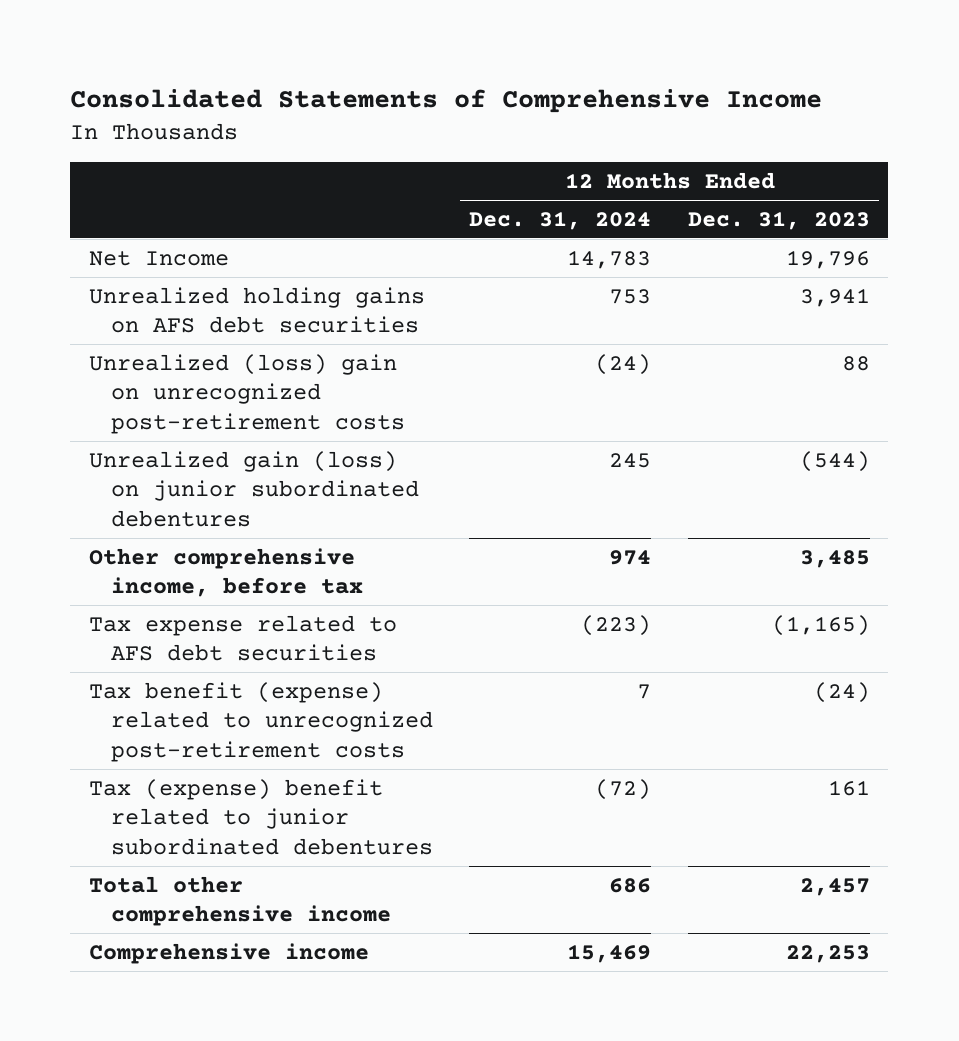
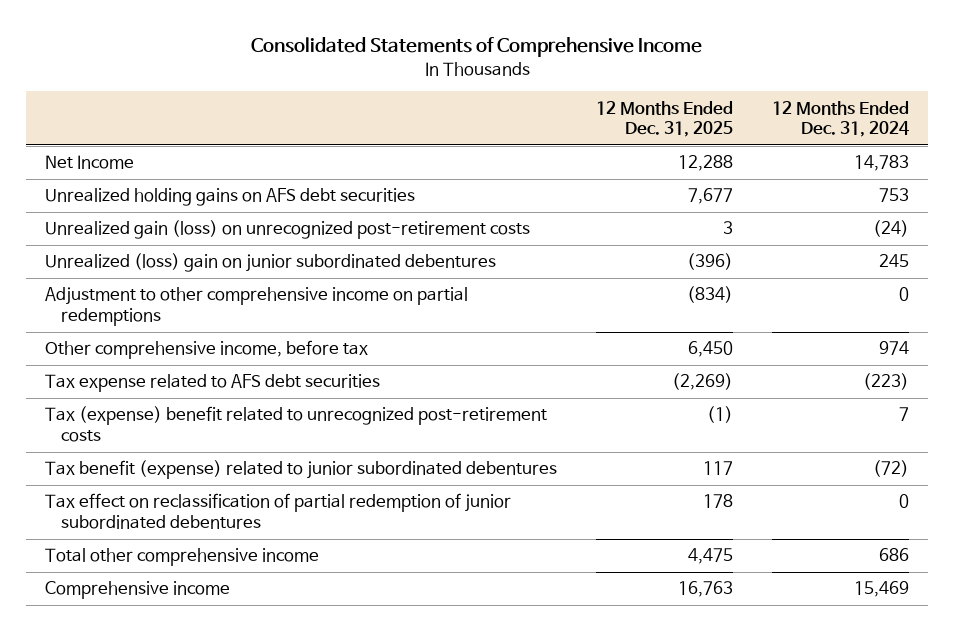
[687,210,870,230] Dec. 31, 2023 -> none
none -> [595,100,733,138] 12 Months Ended Dec. 31, 2025
[88,353,405,435] Unrealized (loss) gain on unrecognized post-retirement costs -> [45,220,531,240] Unrealized gain (loss) on unrecognized post-retirement costs
[88,450,419,528] Unrealized gain (loss) on junior subordinated debentures -> [45,253,497,273] Unrealized (loss) gain on junior subordinated debentures
none -> [45,287,469,327] Adjustment to other comprehensive income on partial redemptions
[88,681,433,763] Tax benefit (expense) related to unrecognized post-retirement costs -> [45,406,548,443] Tax (expense) benefit related to unrecognized post-retirement costs
[88,778,433,856] Tax (expense) benefit related to junior subordinated debentures -> [45,460,558,480] Tax benefit (expense) related to junior subordinated debentures
none -> [45,493,512,530] Tax effect on reclassification of partial redemption of junior subordinated debentures

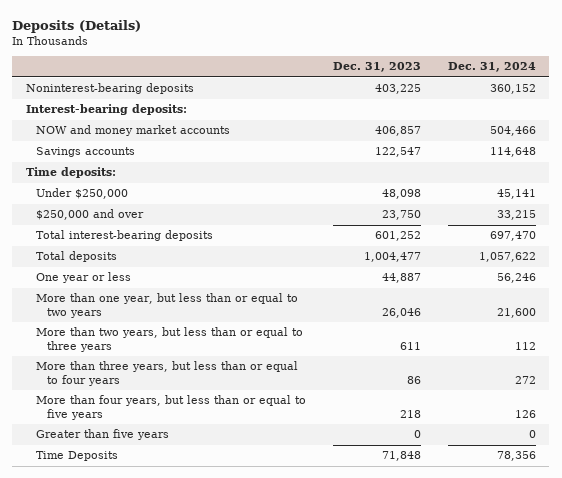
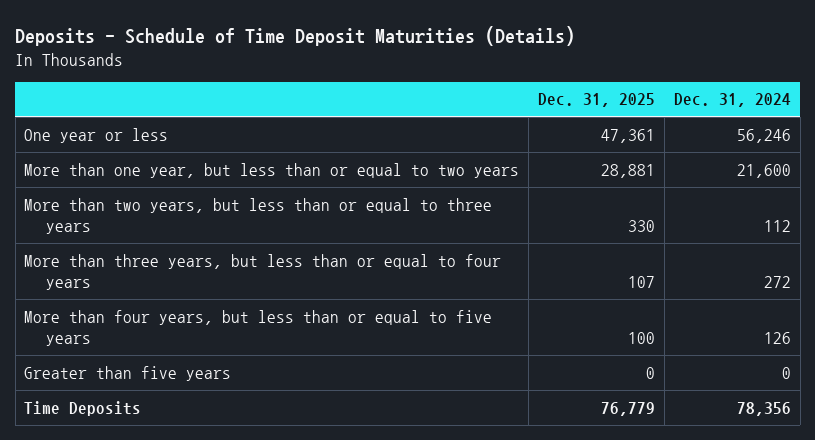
[12,19,142,33] Deposits (Details) -> [15,25,576,46] Deposits - Schedule of Time Deposit Maturities (Details)
[332,62,421,73] Dec. 31, 2023 -> none
none -> [538,93,656,108] Dec. 31, 2025
[25,83,194,95] Noninterest-bearing deposits -> none
[25,104,187,116] Interest-bearing deposits: -> none
[36,125,231,137] NOW and money market accounts -> none
[36,147,136,158] Savings accounts -> none
[25,167,116,179] Time deposits: -> none
[36,188,129,200] Under $250,000 -> none
[36,209,145,221] $250,000 and over -> none
[36,230,214,242] Total interest-bearing deposits -> none
[36,251,118,263] Total deposits -> none

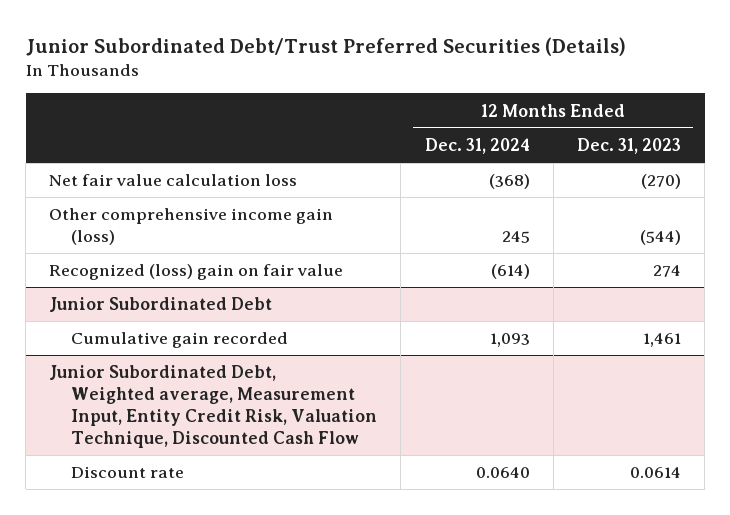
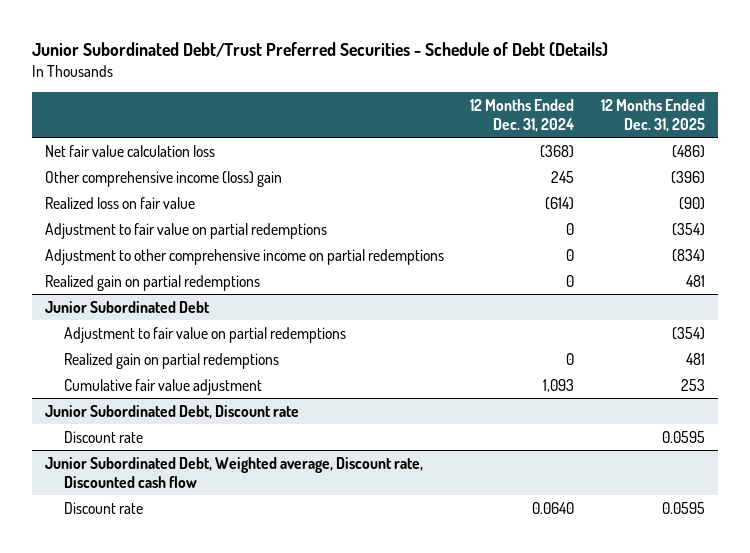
[25,36,626,56] Junior Subordinated Debt/Trust Preferred Securities (Details) -> [31,41,608,57] Junior Subordinated Debt/Trust Preferred Securities - Schedule of Debt (Details)
[576,138,681,155] Dec. 31, 2023 -> none
none -> [600,98,705,132] 12 Months Ended Dec. 31, 2025
[49,208,334,246] Other comprehensive income gain (loss) -> [45,170,283,187] Other comprehensive income (loss) gain
[49,264,344,281] Recognized (loss) gain on fair value -> [45,196,196,209] Realized loss on fair value
none -> [45,222,328,239] Adjustment to fair value on partial redemptions
none -> [45,248,445,265] Adjustment to other comprehensive income on partial redemptions
none -> [45,274,261,291] Realized gain on partial redemptions
[49,365,378,448] Junior Subordinated Debt, Weighted average, Measurement Input, Entity Credit Risk, Valuation Technique, Discounted Cash Flow -> none
none -> [64,326,347,343] Adjustment to fair value on partial redemptions
none -> [64,352,280,369] Realized gain on partial redemptions
[71,332,289,349] Cumulative gain recorded -> [64,378,263,395] Cumulative fair value adjustment
none -> [45,404,300,419] Junior Subordinated Debt, Discount rate
none -> [64,430,144,443] Discount rate
none -> [45,456,424,488] Junior Subordinated Debt, Weighted average, Discount rate, Discounted cash flow

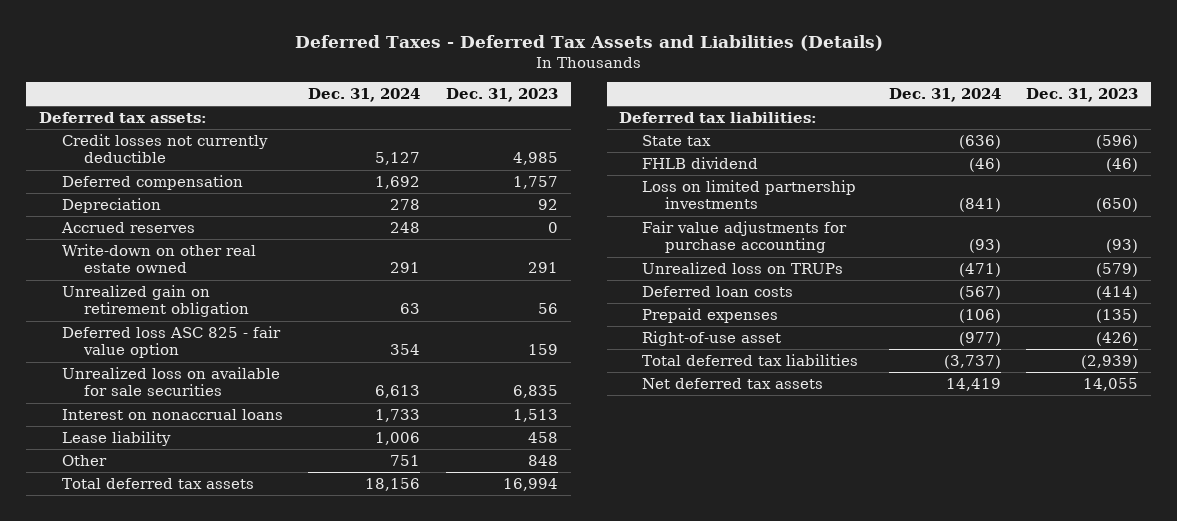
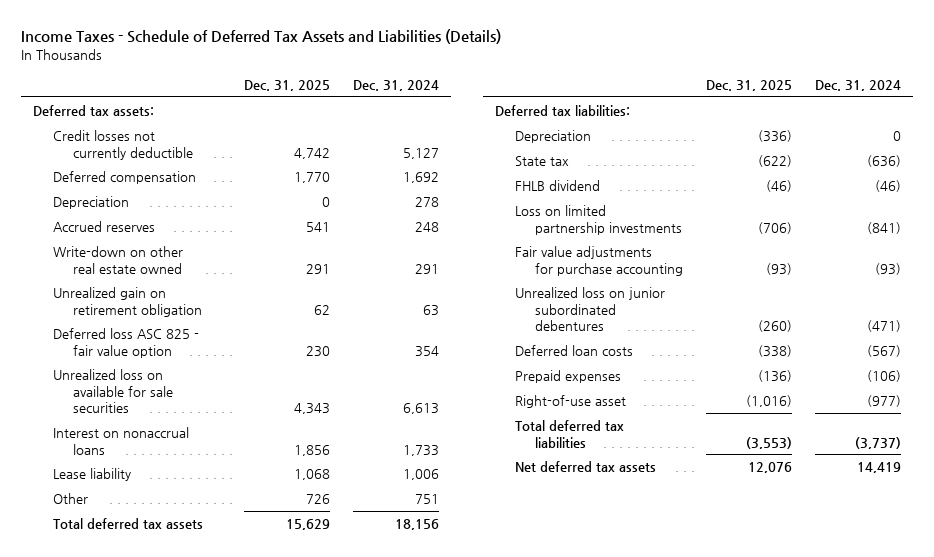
[294,35,883,52] Deferred Taxes - Deferred Tax Assets and Liabilities (Details) -> [21,29,502,45] Income Taxes - Schedule of Deferred Tax Assets and Liabilities (Details)
[445,87,558,102] Dec. 31, 2023 -> none
none -> [244,79,331,91] Dec. 31, 2025
none -> [514,129,591,143] Depreciation
[642,261,844,274] Unrealized loss on TRUPs -> [514,286,665,332] Unrealized loss on junior subordinated debentures

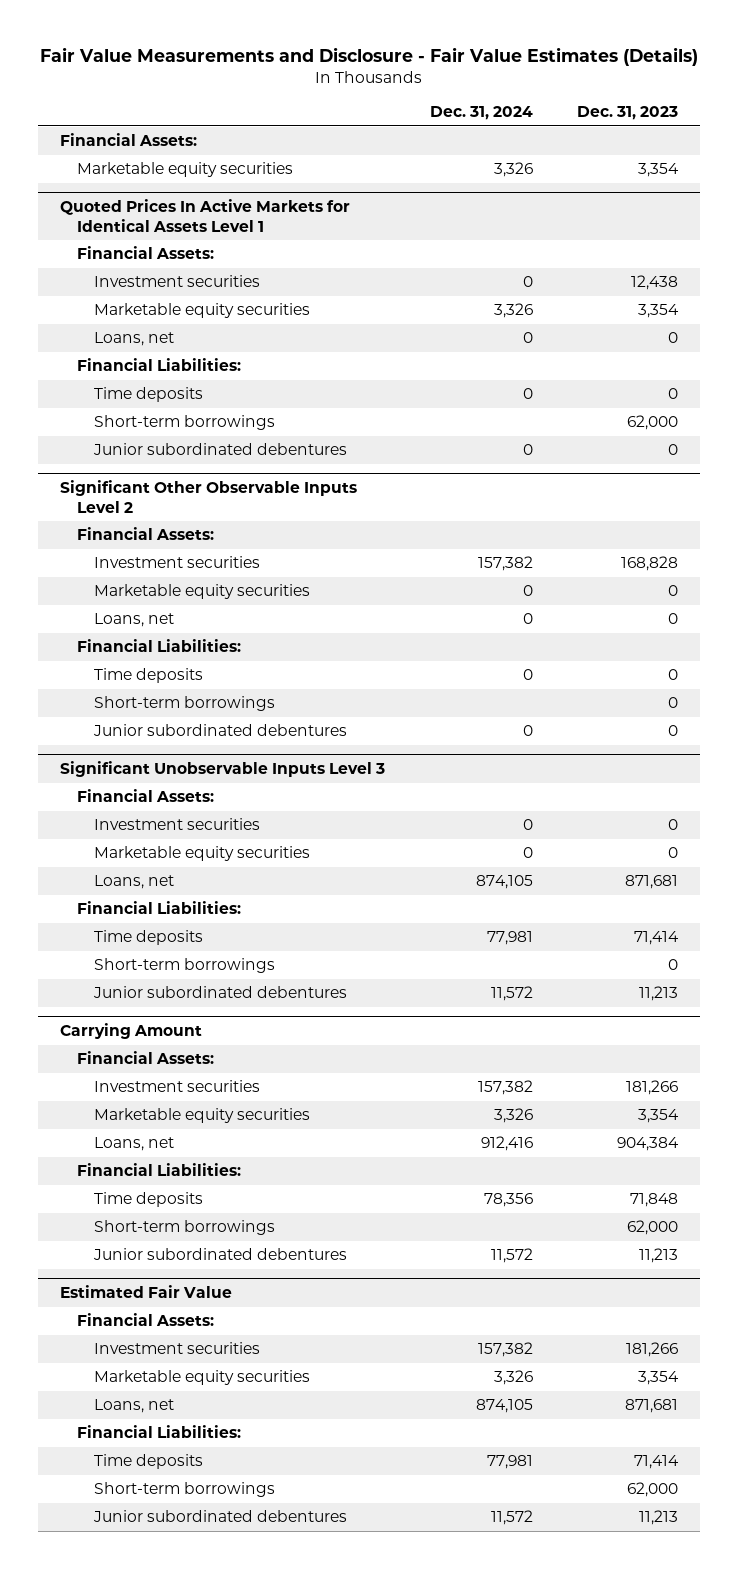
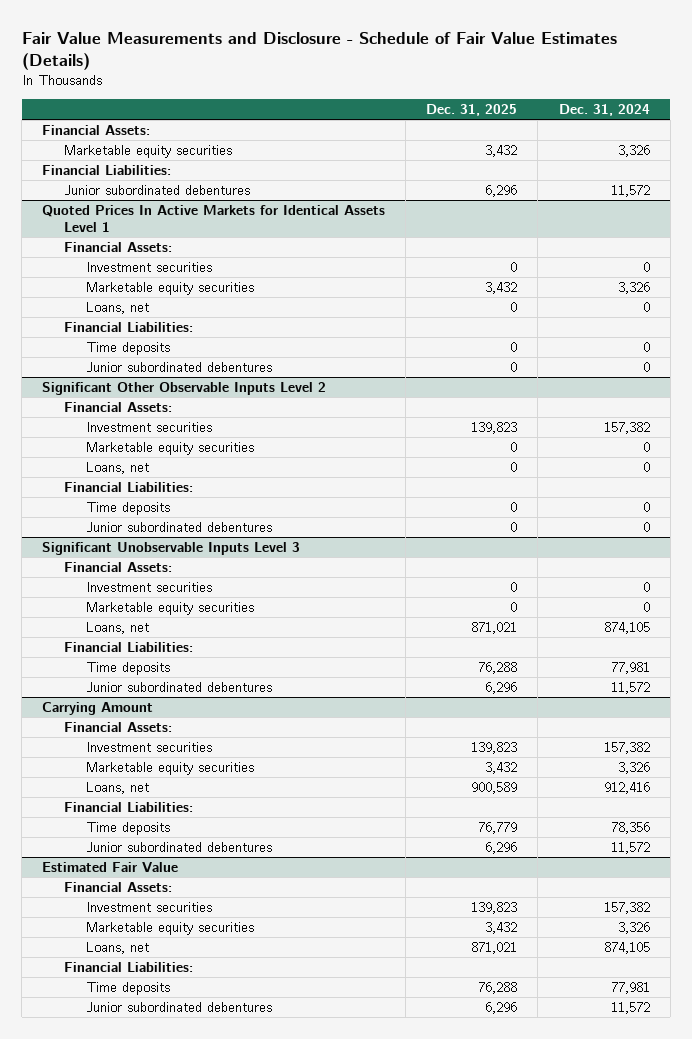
[40,47,699,67] Fair Value Measurements and Disclosure - Fair Value Estimates (Details) -> [21,31,617,70] Fair Value Measurements and Disclosure - Schedule of Fair Value Estimates (Details)
[576,106,678,121] Dec. 31, 2023 -> none
none -> [426,104,518,117] Dec. 31, 2025
none -> [42,165,172,176] Financial Liabilities:
none -> [63,185,250,196] Junior subordinated debentures
[94,415,276,431] Short-term borrowings -> none
[94,696,276,712] Short-term borrowings -> none
[94,958,276,974] Short-term borrowings -> none
[94,1220,276,1236] Short-term borrowings -> none
[94,1482,276,1498] Short-term borrowings -> none

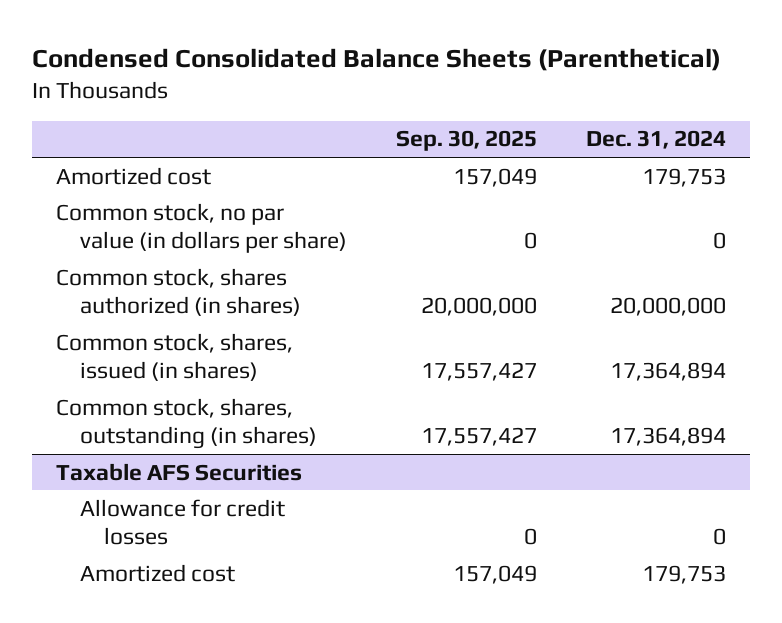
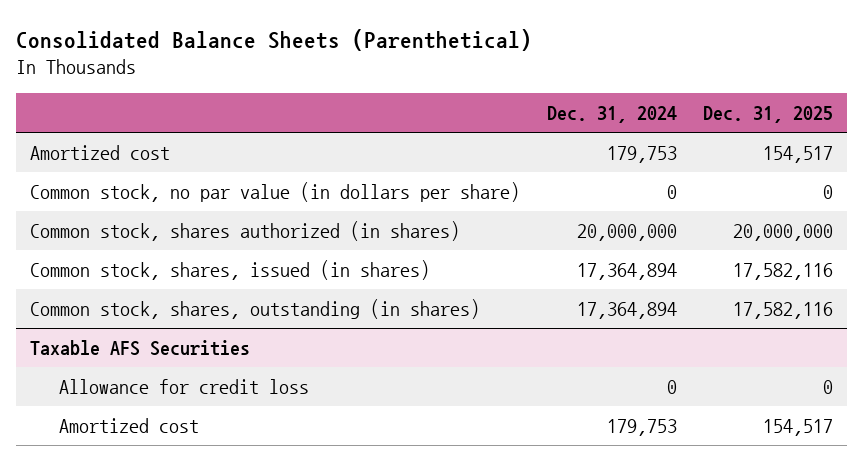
[31,48,721,72] Condensed Consolidated Balance Sheets (Parenthetical) -> [16,28,533,51] Consolidated Balance Sheets (Parenthetical)
[395,130,537,152] Sep. 30, 2025 -> none
none -> [703,105,834,123] Dec. 31, 2025
[80,498,286,546] Allowance for credit losses -> [58,378,309,394] Allowance for credit loss

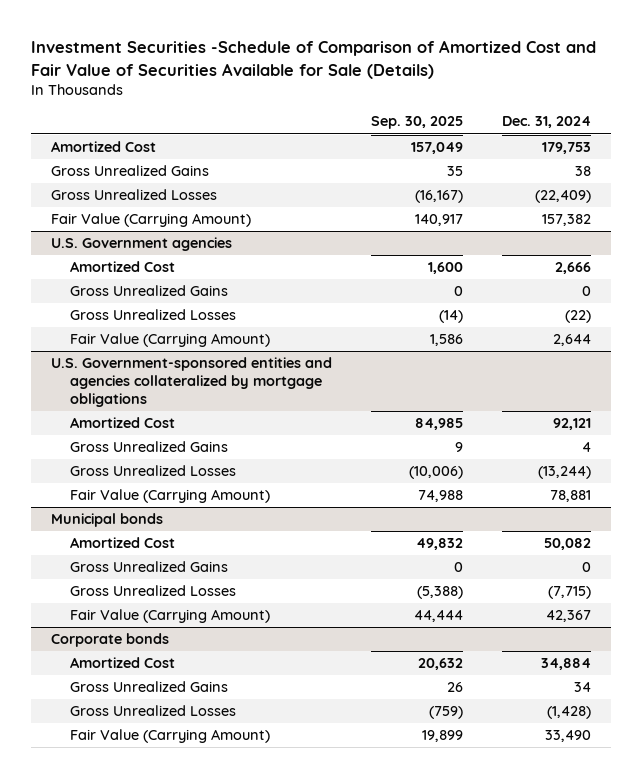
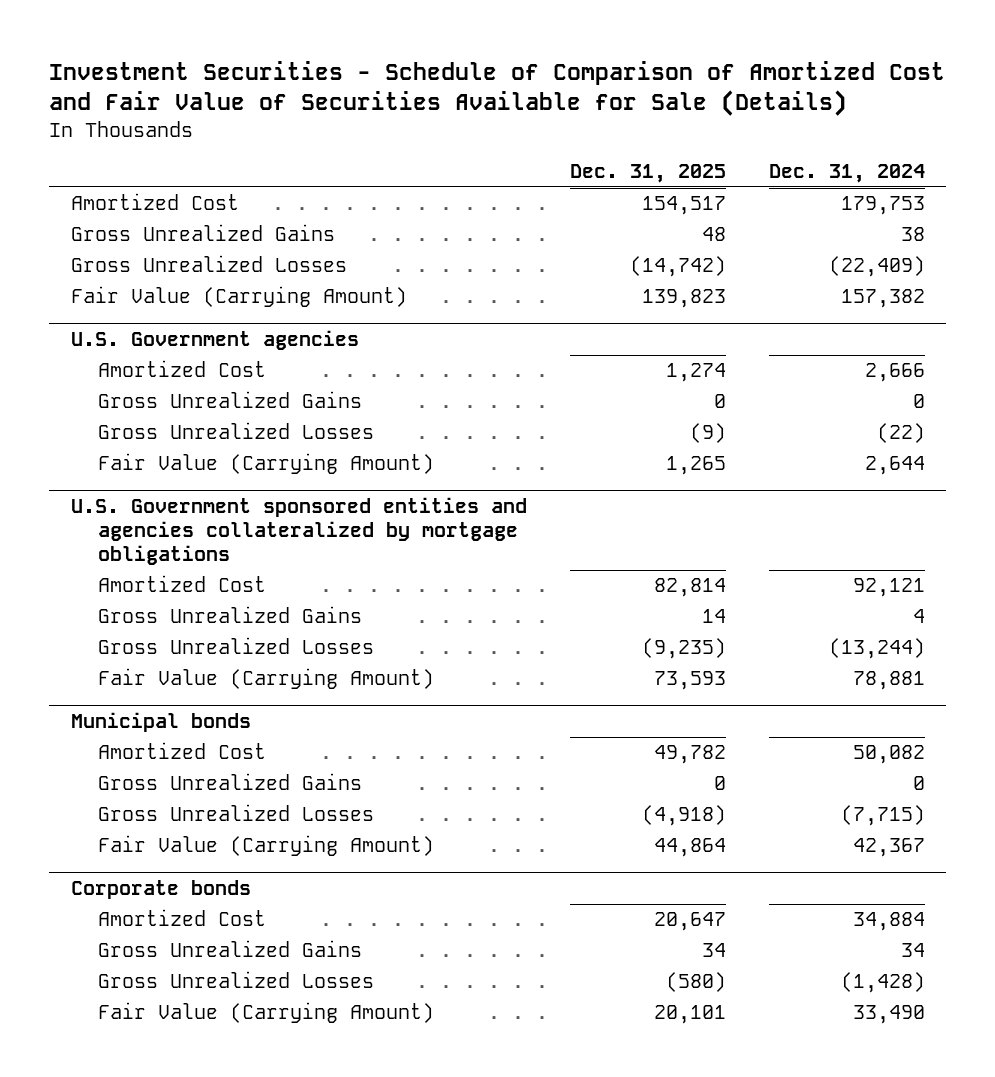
[31,40,597,79] Investment Securities -Schedule of Comparison of Amortized Cost and Fair Value of Securities Available for Sale (Details) -> [49,60,946,117] Investment Securities - Schedule of Comparison of Amortized Cost and Fair Value of Securities Available for Sale (Details)
[371,116,464,130] Sep. 30, 2025 -> none
none -> [569,164,726,184] Dec. 31, 2025
[50,357,332,408] U.S. Government-sponsored entities and agencies collateralized by mortgage obligations -> [70,497,527,566] U.S. Government sponsored entities and agencies collateralized by mortgage obligations

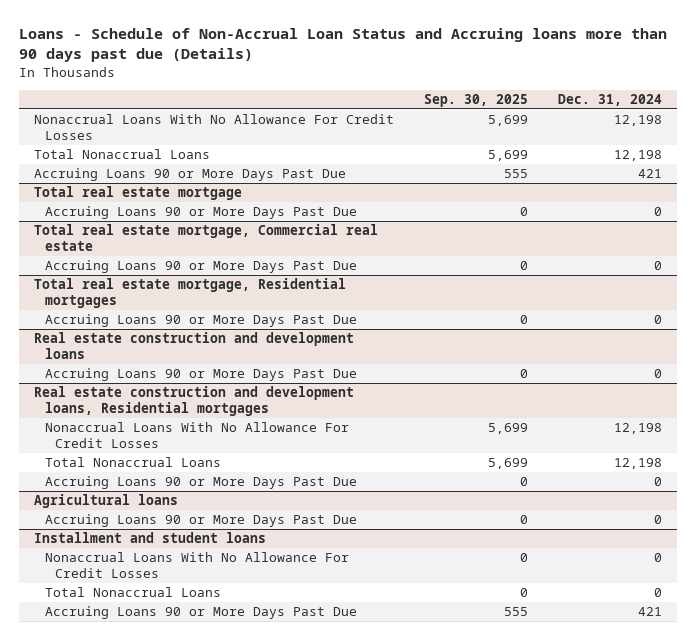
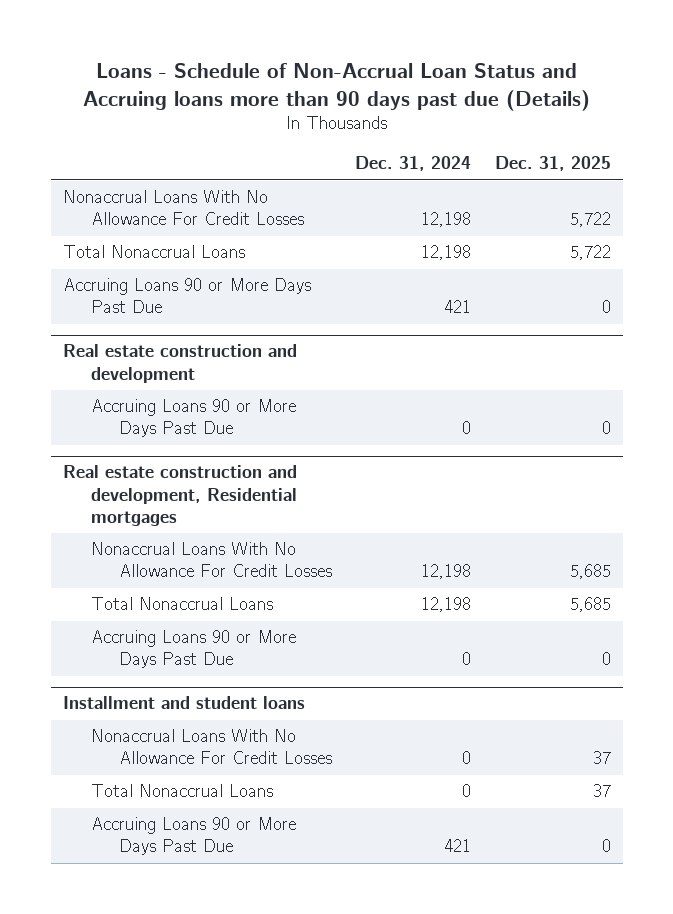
[424,93,529,107] Sep. 30, 2025 -> none
none -> [494,156,611,172] Dec. 31, 2025
[34,186,243,201] Total real estate mortgage -> none
[44,206,357,220] Accruing Loans 90 or More Days Past Due -> none
[34,224,379,251] Total real estate mortgage, Commercial real estate -> none
[44,260,357,274] Accruing Loans 90 or More Days Past Due -> none
[34,278,347,308] Total real estate mortgage, Residential mortgages -> none
[44,314,357,328] Accruing Loans 90 or More Days Past Due -> none
[34,332,355,359] Real estate construction and development loans -> [62,344,297,383] Real estate construction and development
[34,386,355,416] Real estate construction and development loans, Residential mortgages -> [62,465,297,526] Real estate construction and development, Residential mortgages
[34,494,179,509] Agricultural loans -> none
[44,514,357,528] Accruing Loans 90 or More Days Past Due -> none

